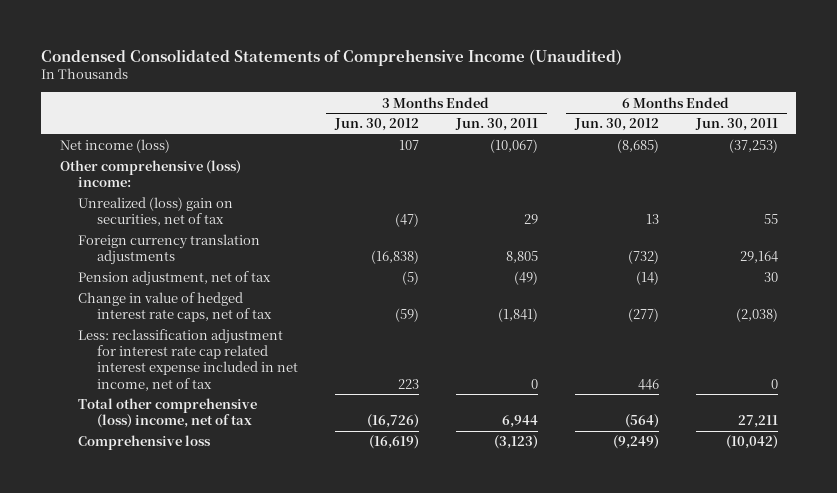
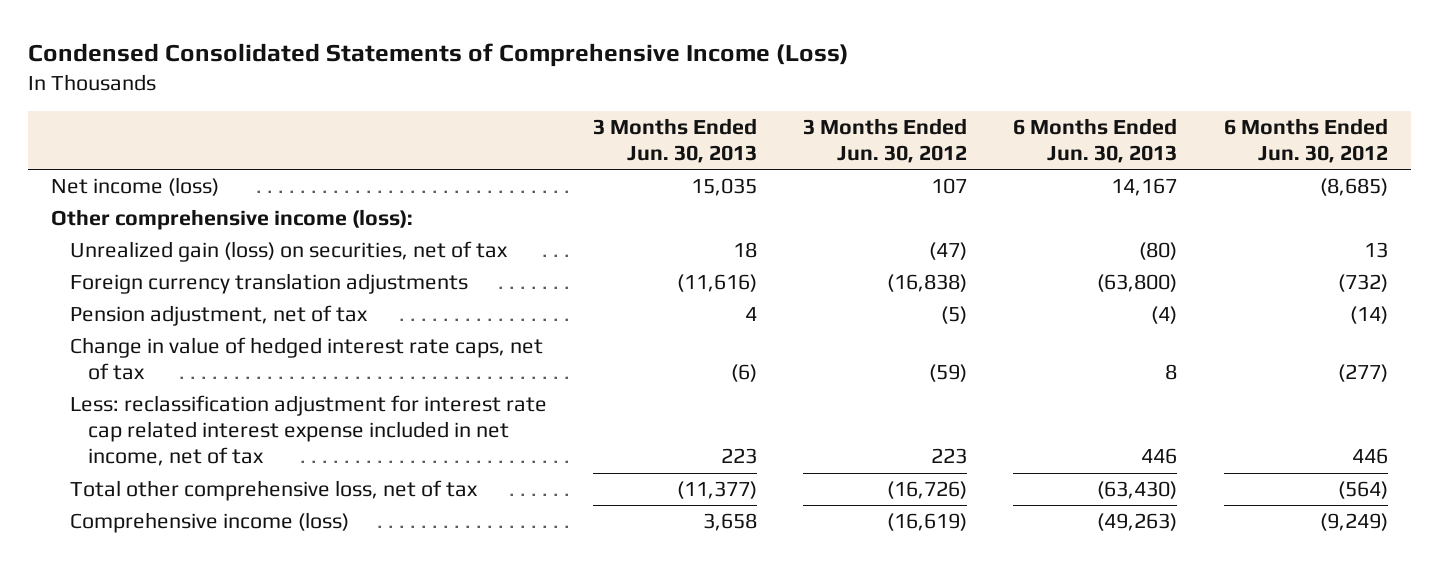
[41,48,623,66] Condensed Consolidated Statements of Comprehensive Income (Unaudited) -> [27,42,849,67] Condensed Consolidated Statements of Comprehensive Income (Loss)
[454,118,538,132] Jun. 30, 2011 -> none
[694,118,778,132] Jun. 30, 2011 -> none
none -> [592,118,757,164] 3 Months Ended Jun. 30, 2013
none -> [1013,118,1178,164] 6 Months Ended Jun. 30, 2013
[59,160,241,188] Other comprehensive (loss) income: -> [50,209,413,231] Other comprehensive income (loss):
[78,197,234,227] Unrealized (loss) gain on securities, net of tax -> [69,241,508,263] Unrealized gain (loss) on securities, net of tax
[78,398,258,429] Total other comprehensive (loss) income, net of tax -> [69,480,478,502] Total other comprehensive loss, net of tax
[78,435,212,451] Comprehensive loss -> [69,512,349,534] Comprehensive income (loss)

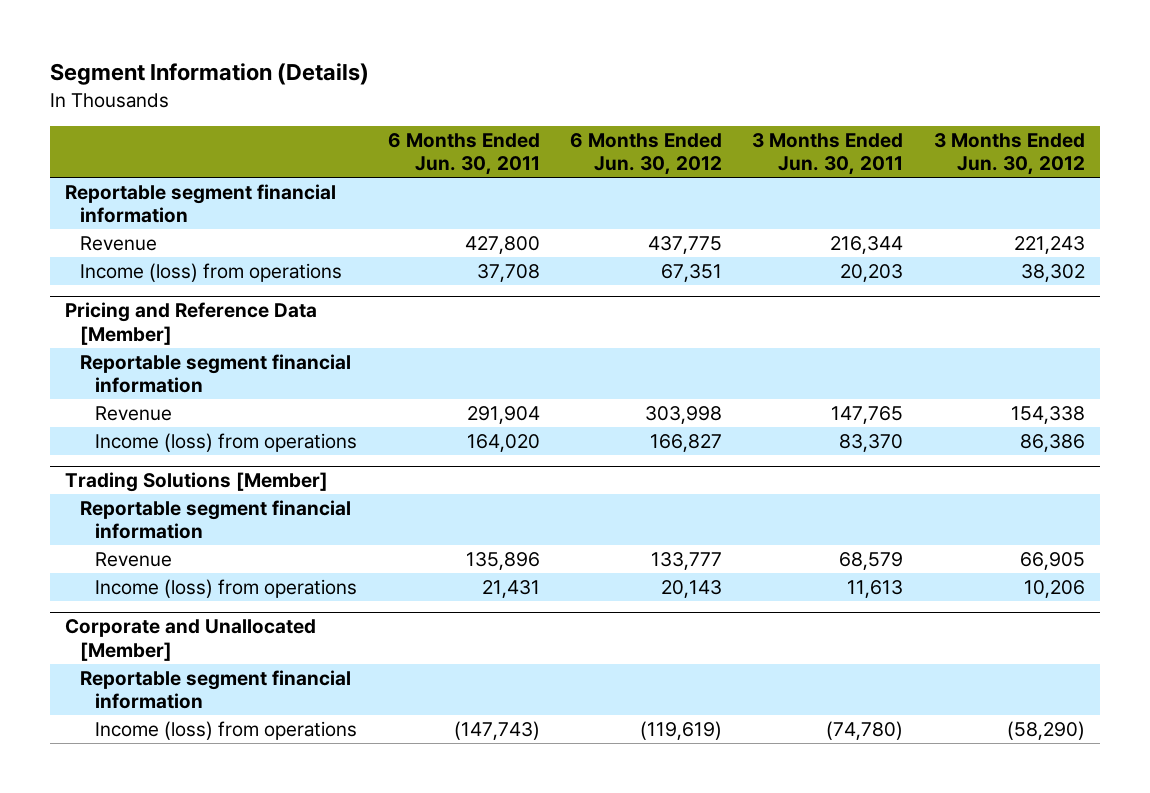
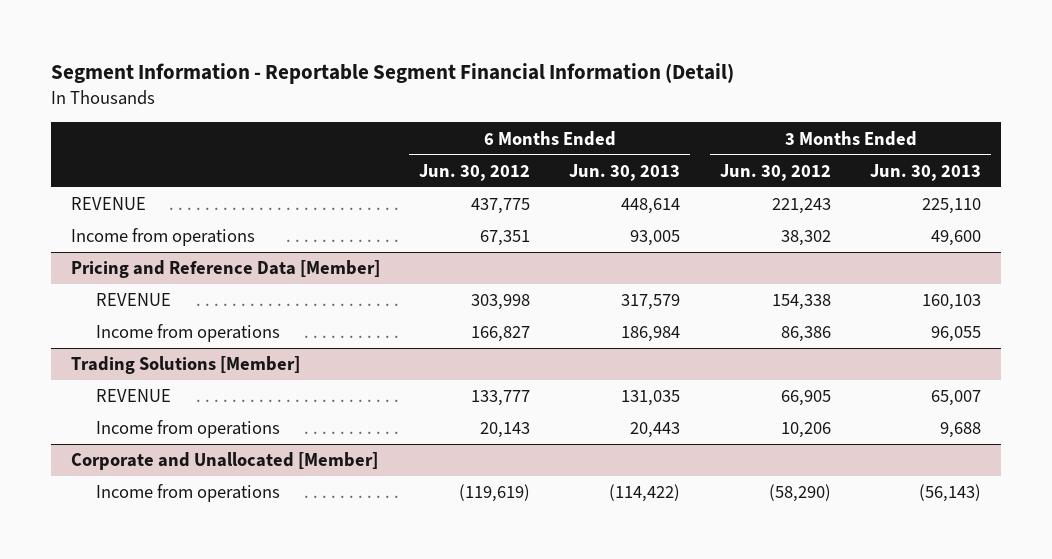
[49,63,369,86] Segment Information (Details) -> [50,63,734,85] Segment Information - Reportable Segment Financial Information (Detail)
[387,133,540,176] 6 Months Ended Jun. 30, 2011 -> none
[752,133,904,176] 3 Months Ended Jun. 30, 2011 -> none
none -> [569,163,681,181] Jun. 30, 2013
none -> [870,163,982,181] Jun. 30, 2013
[64,183,336,224] Reportable segment financial information -> none
[80,235,158,251] Revenue -> [70,197,146,211] REVENUE
[80,262,343,282] Income (loss) from operations -> [70,228,255,247] Income from operations
[80,353,352,394] Reportable segment financial information -> none
[95,405,173,421] Revenue -> [96,293,172,307] REVENUE
[95,432,358,452] Income (loss) from operations -> [96,324,281,343] Income from operations
[80,499,352,540] Reportable segment financial information -> none
[95,551,173,567] Revenue -> [96,389,172,403] REVENUE
[95,578,358,598] Income (loss) from operations -> [96,420,281,439] Income from operations
[80,669,352,710] Reportable segment financial information -> none
[95,720,358,740] Income (loss) from operations -> [96,484,281,503] Income from operations

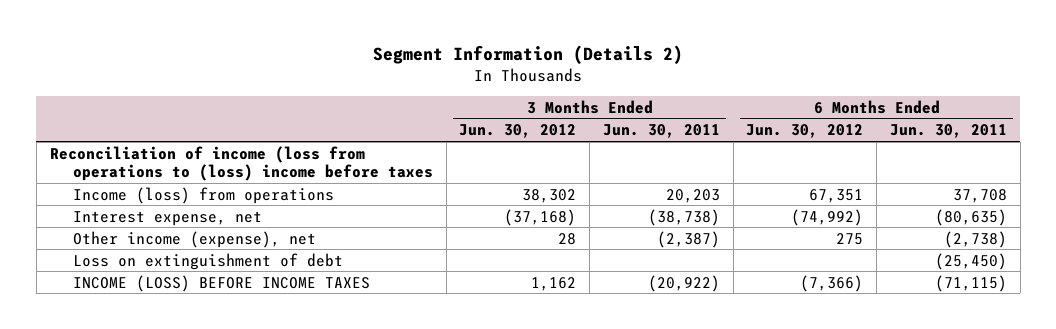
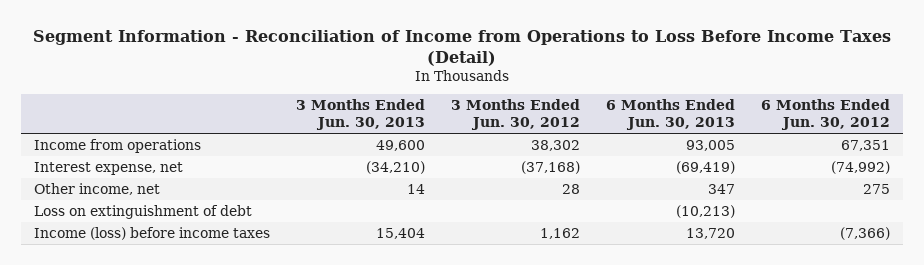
[373,45,684,65] Segment Information (Details 2) -> [33,30,892,66] Segment Information - Reconciliation of Income from Operations to Loss Before Income Taxes (Detail)
[602,124,720,139] Jun. 30, 2011 -> none
[889,124,1007,139] Jun. 30, 2011 -> none
none -> [296,99,426,131] 3 Months Ended Jun. 30, 2013
none -> [605,99,735,131] 6 Months Ended Jun. 30, 2013
[49,145,433,181] Reconciliation of income (loss from operations to (loss) income before taxes -> none
[72,186,334,204] Income (loss) from operations -> [34,139,202,154] Income from operations
[72,230,316,248] Other income (expense), net -> [34,183,161,196] Other income, net
[72,274,370,292] INCOME (LOSS) BEFORE INCOME TAXES -> [34,227,271,241] Income (loss) before income taxes

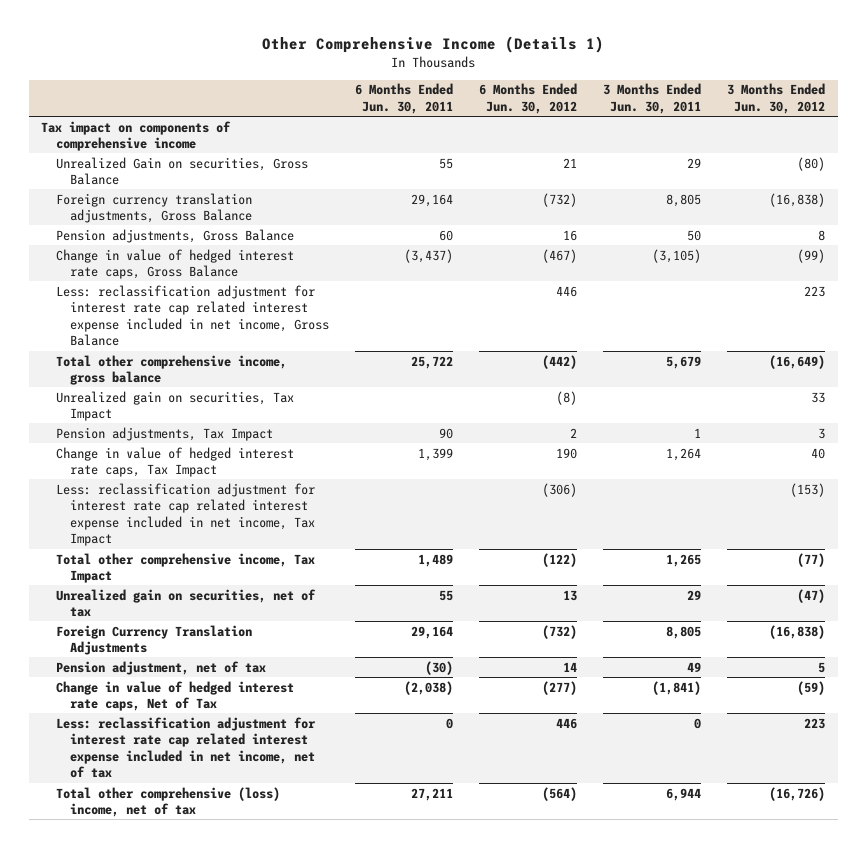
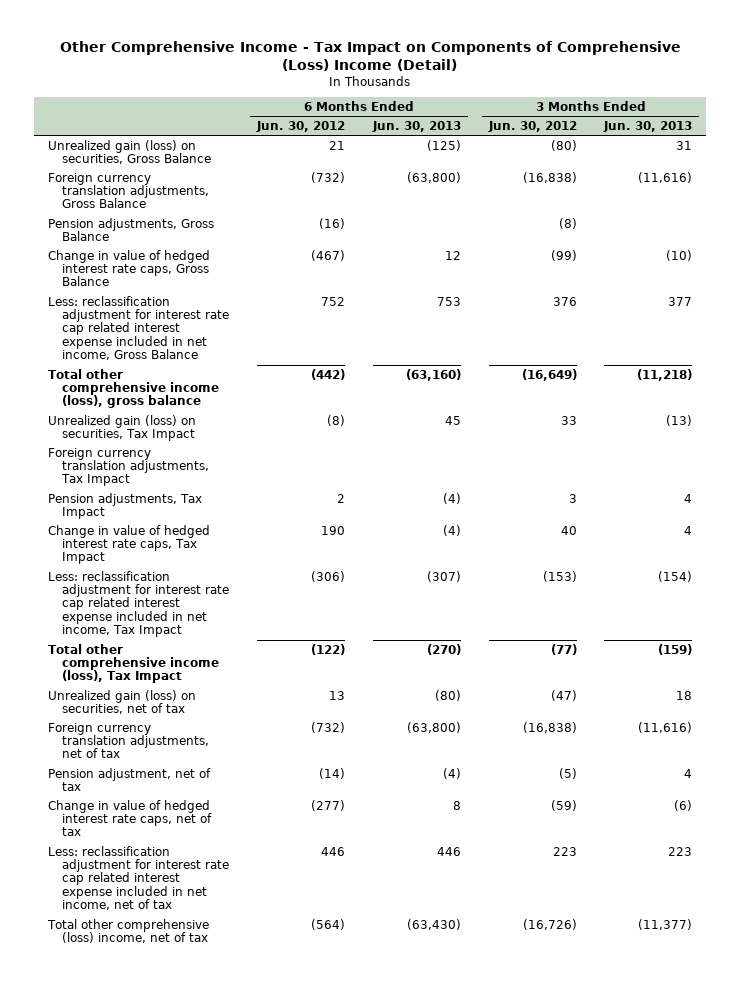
[262,35,605,53] Other Comprehensive Income (Details 1) -> [60,41,682,72] Other Comprehensive Income - Tax Impact on Components of Comprehensive (Loss) Income (Detail)
[355,83,454,115] 6 Months Ended Jun. 30, 2011 -> none
[603,83,702,115] 3 Months Ended Jun. 30, 2011 -> none
none -> [371,121,461,133] Jun. 30, 2013
none -> [603,121,693,133] Jun. 30, 2013
[41,120,232,152] Tax impact on components of comprehensive income -> none
[55,156,308,186] Unrealized Gain on securities, Gross Balance -> [48,139,212,165] Unrealized gain (loss) on securities, Gross Balance
[563,229,578,241] 16 -> [318,217,345,229] (16)
[818,229,826,241] 8 -> [558,217,577,229] (8)
[556,285,578,297] 446 -> [320,296,345,306] 752
[804,285,826,297] 223 -> [552,296,577,306] 376
[55,354,287,386] Total other comprehensive income, gross balance -> [48,368,220,409] Total other comprehensive income (loss), gross balance
[55,390,294,422] Unrealized gain on securities, Tax Impact -> [48,414,197,442] Unrealized gain (loss) on securities, Tax Impact
none -> [48,447,210,487] Foreign currency translation adjustments, Tax Impact
[55,552,315,584] Total other comprehensive income, Tax Impact -> [48,643,220,684] Total other comprehensive income (loss), Tax Impact
[55,588,316,618] Unrealized gain on securities, net of tax -> [48,689,197,715] Unrealized gain (loss) on securities, net of tax
[55,624,252,656] Foreign Currency Translation Adjustments -> [48,722,210,759] Foreign currency translation adjustments, net of tax
[563,661,578,672] 14 -> [318,767,345,779] (14)
[818,661,826,673] 5 -> [558,767,577,779] (5)
[55,680,294,712] Change in value of hedged interest rate caps, Net of Tax -> [48,799,213,837] Change in value of hedged interest rate caps, net of tax

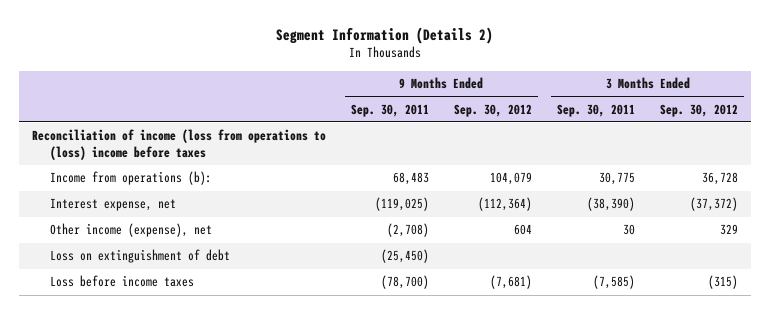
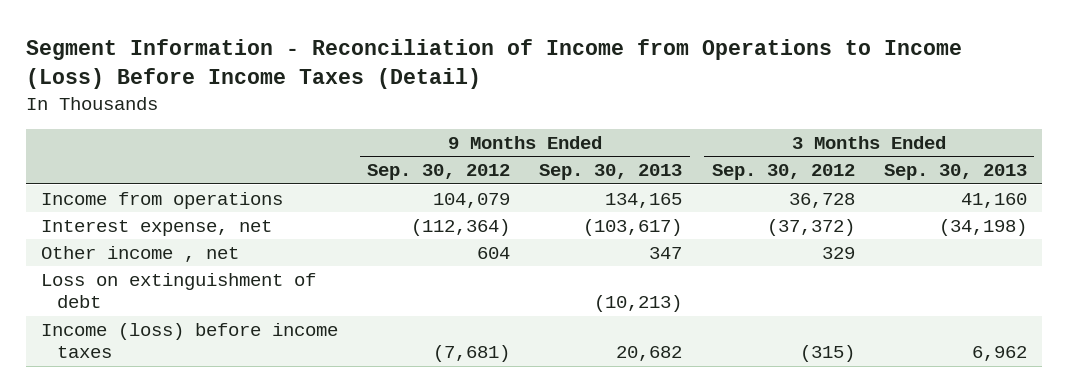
[276,26,494,44] Segment Information (Details 2) -> [25,39,962,90] Segment Information - Reconciliation of Income from Operations to Income (Loss) Before Income Taxes (Detail)
[350,103,429,117] Sep. 30, 2011 -> none
[557,103,636,117] Sep. 30, 2011 -> none
none -> [539,164,683,181] Sep. 30, 2013
none -> [883,164,1027,181] Sep. 30, 2013
[31,129,326,160] Reconciliation of income (loss from operations to (loss) income before taxes -> none
[50,171,213,186] Income from operations (b): -> [40,191,283,209] Income from operations
[50,223,213,238] Other income (expense), net -> [40,245,239,262] Other income , net
[50,275,195,288] Loss before income taxes -> [40,322,338,359] Income (loss) before income taxes

